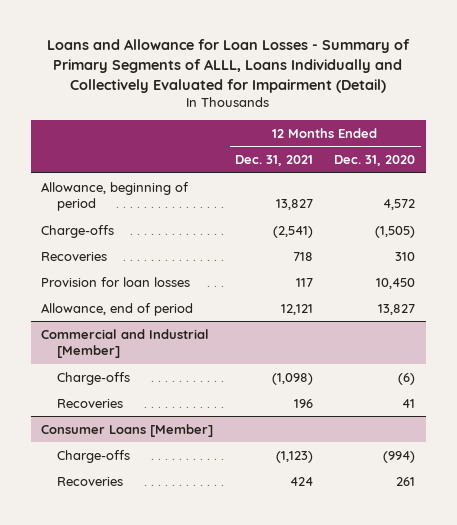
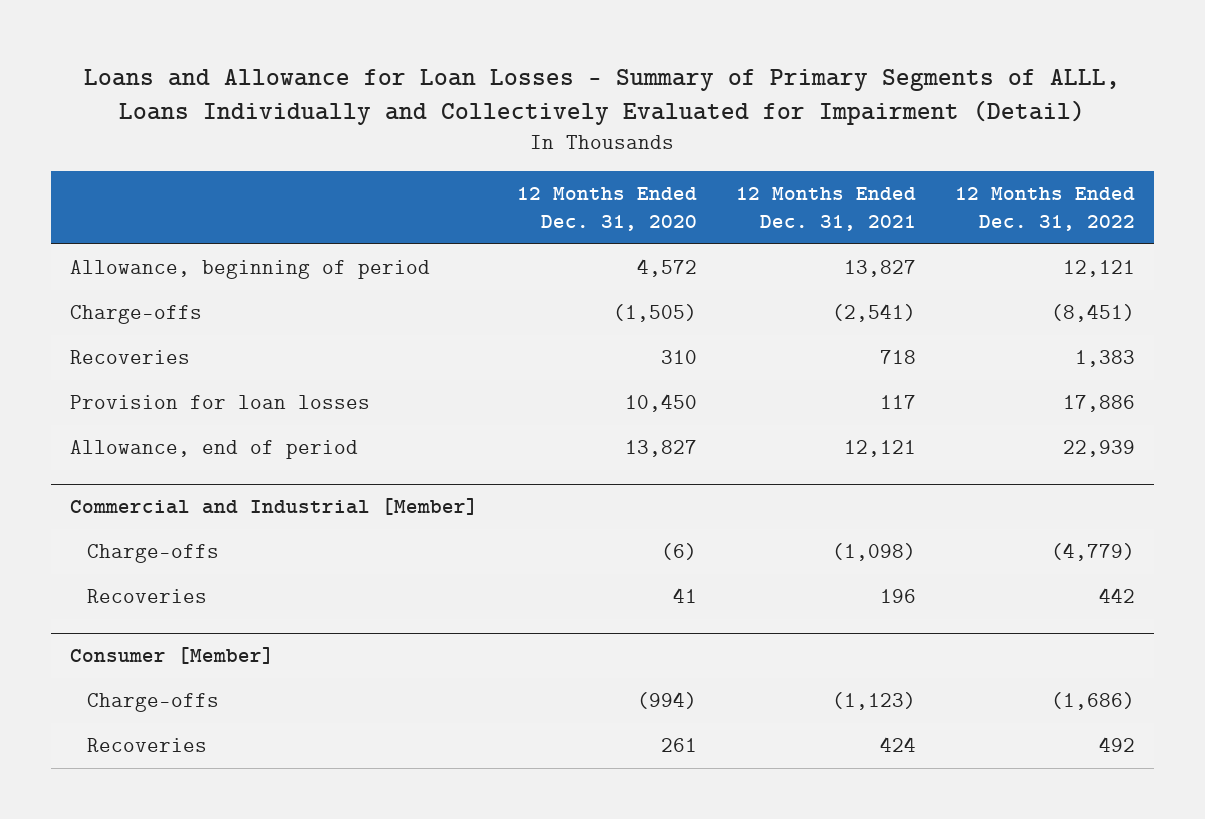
none -> [954,186,1135,231] 12 Months Ended Dec. 31, 2022
[41,423,214,437] Consumer Loans [Member] -> [70,647,275,665] Consumer [Member]

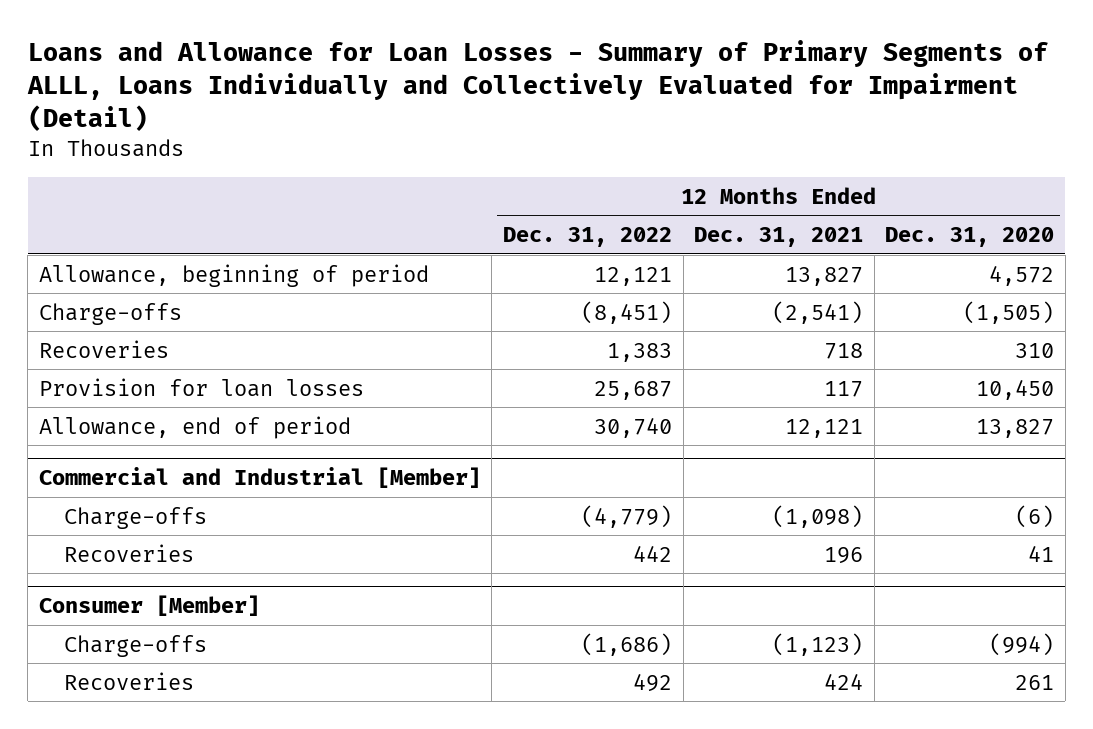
[1062,395,1135,413] 17,886 -> [594,380,673,400] 25,687
[1062,440,1135,458] 22,939 -> [594,417,673,438] 30,740

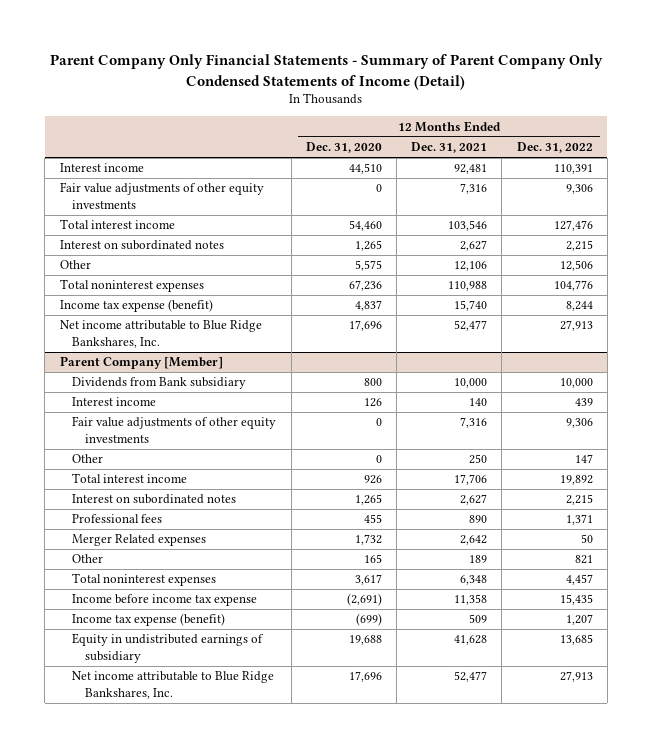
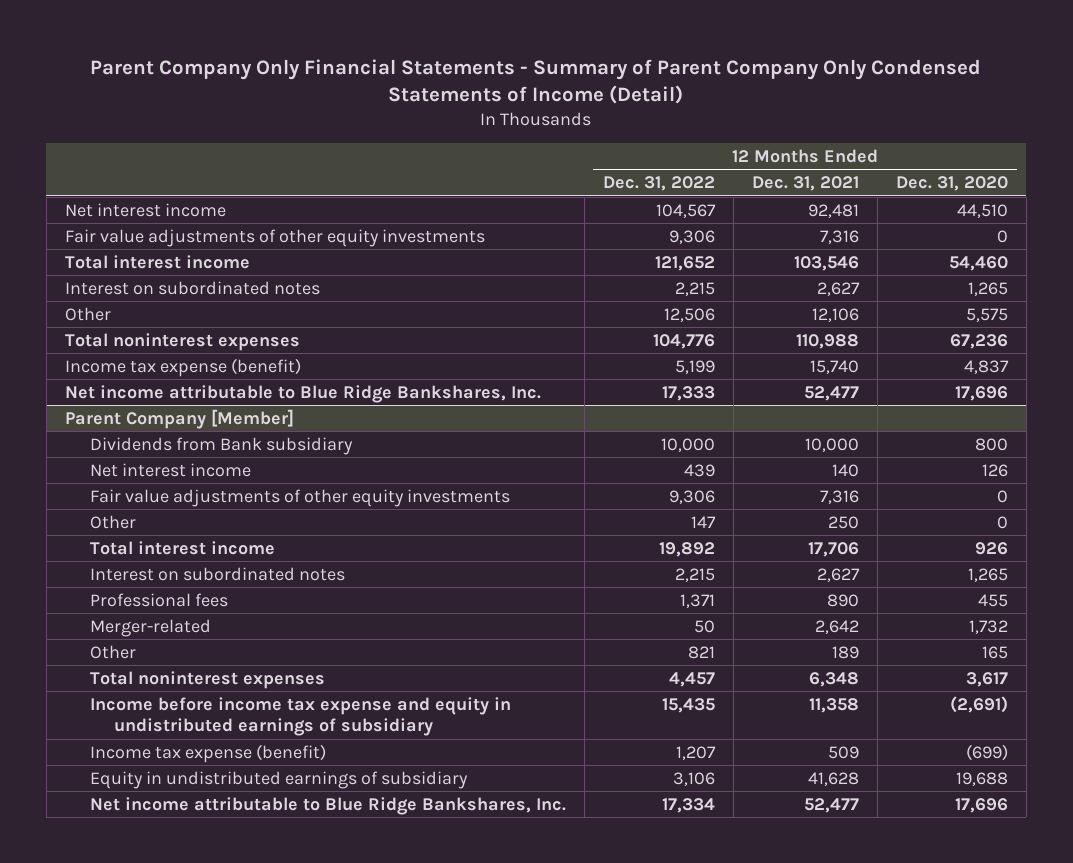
[59,163,144,173] Interest income -> [64,202,226,217] Net interest income
[553,164,593,175] 110,391 -> [655,203,716,218] 104,567
[553,220,593,232] 127,476 -> [654,255,715,271] 121,652
[565,301,593,312] 8,244 -> [674,359,715,374] 5,199
[559,320,593,332] 27,913 -> [661,385,715,401] 17,333
[72,397,157,407] Interest income -> [89,462,251,477] Net interest income
[72,534,207,547] Merger Related expenses -> [89,618,211,637] Merger-related
[72,594,258,607] Income before income tax expense -> [89,696,511,737] Income before income tax expense and equity in undistributed earnings of subsidiary
[559,634,593,646] 13,685 -> [672,771,715,786] 3,106
[559,671,593,683] 27,913 -> [661,797,715,813] 17,334

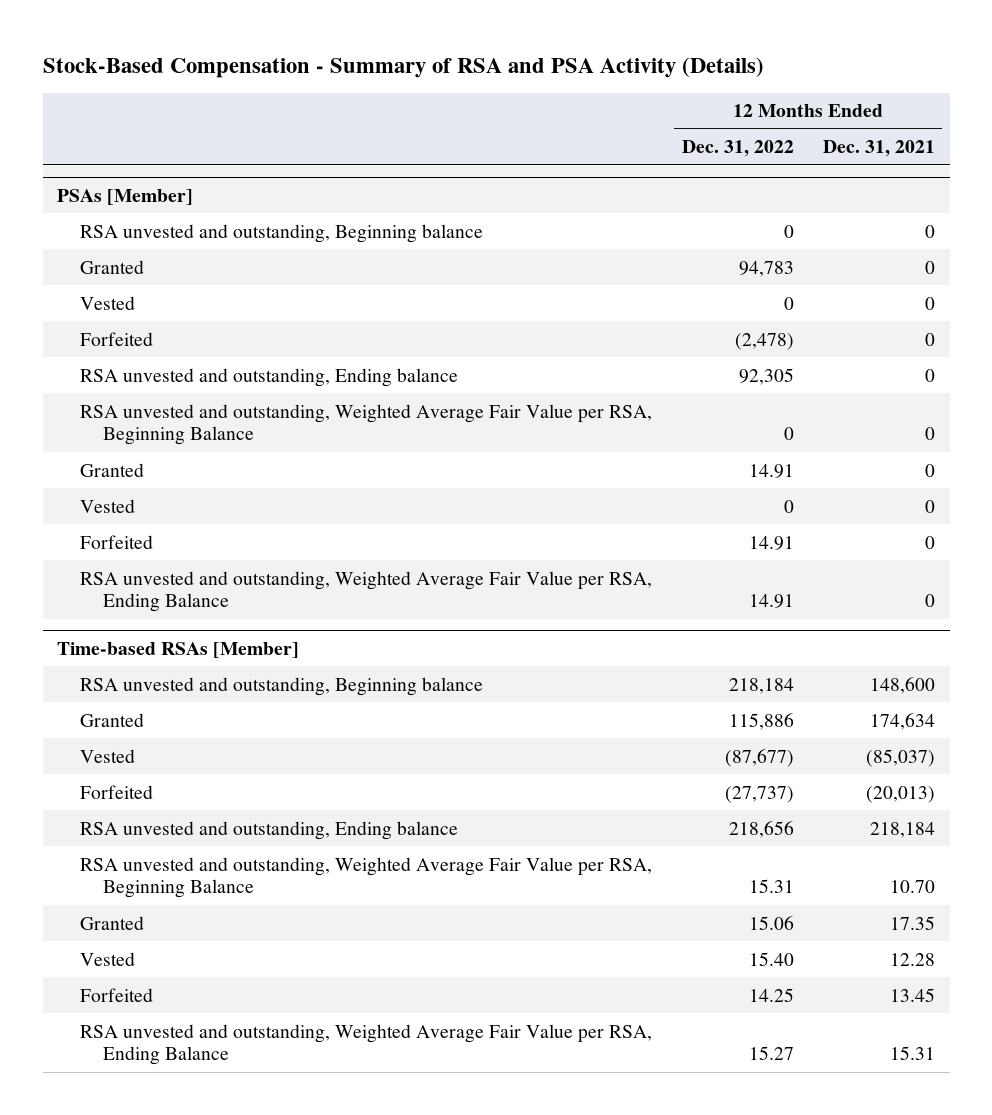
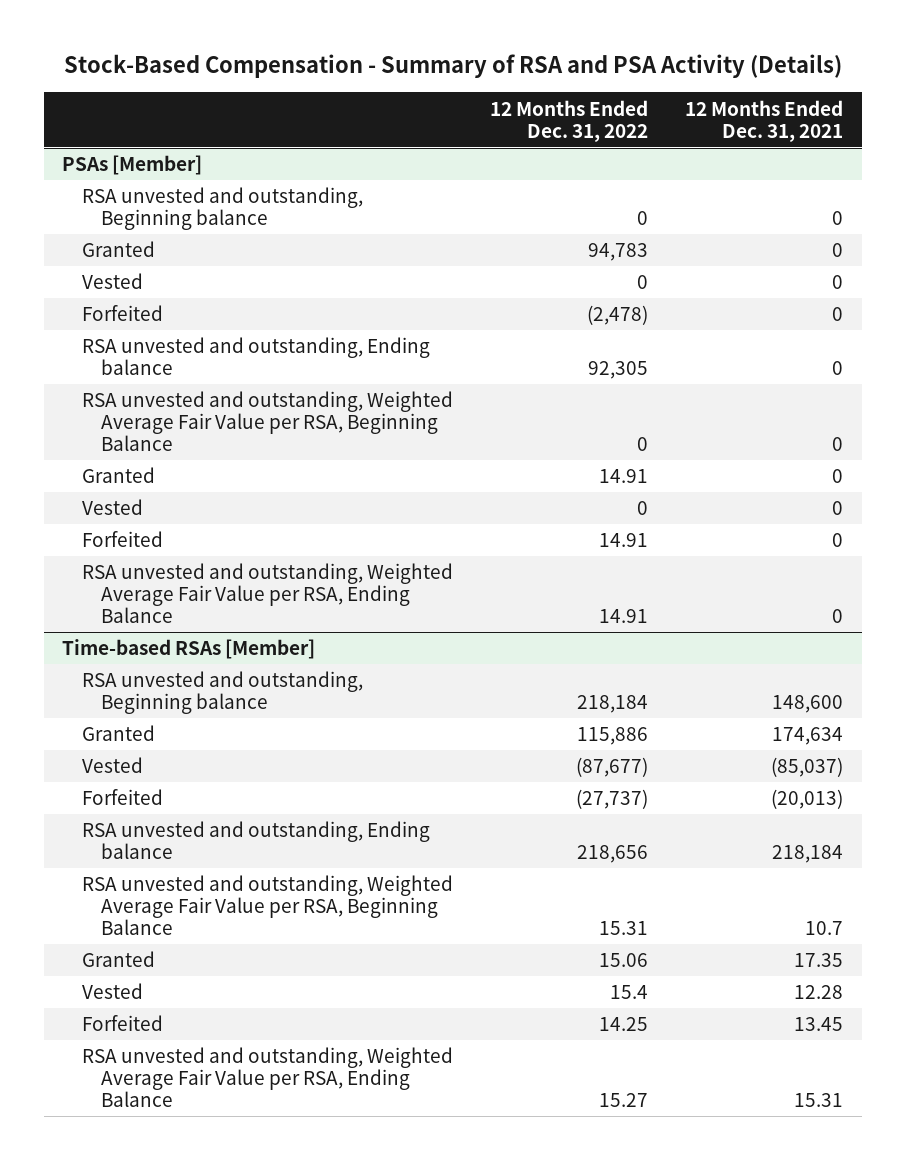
[890,880,936,894] 10.70 -> [804,921,843,936] 10.7
[748,951,794,966] 15.40 -> [609,985,648,1000] 15.4

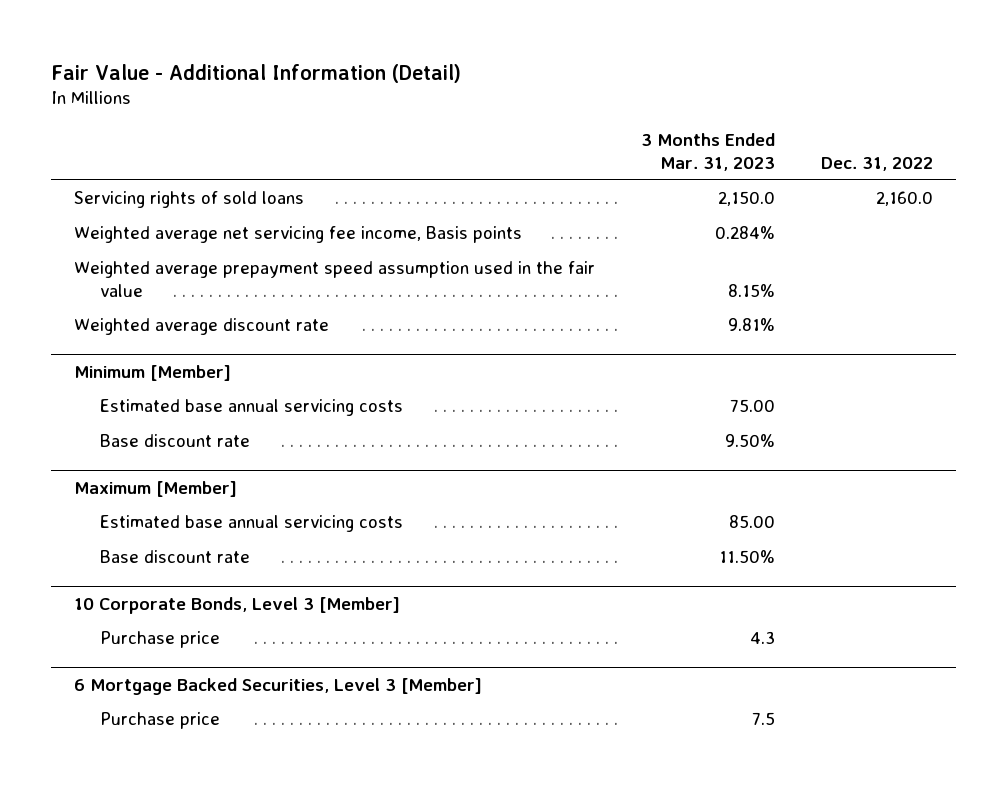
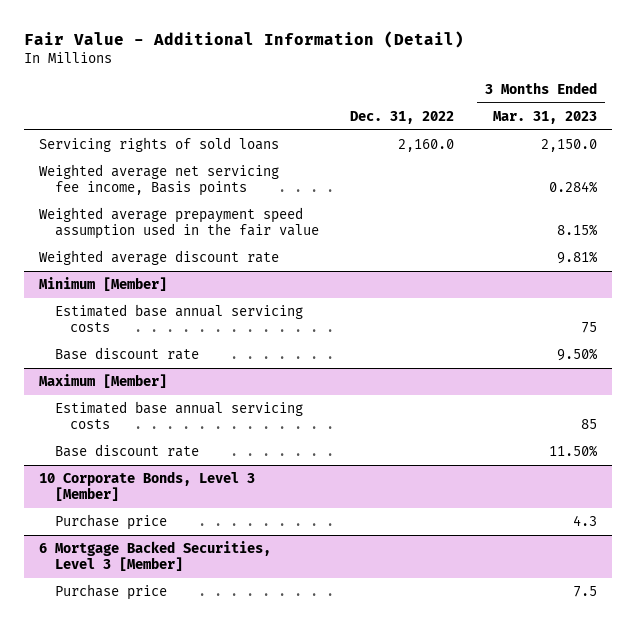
[730,399,776,413] 75.00 -> [580,322,597,334] 75
[729,515,776,529] 85.00 -> [580,419,597,430] 85

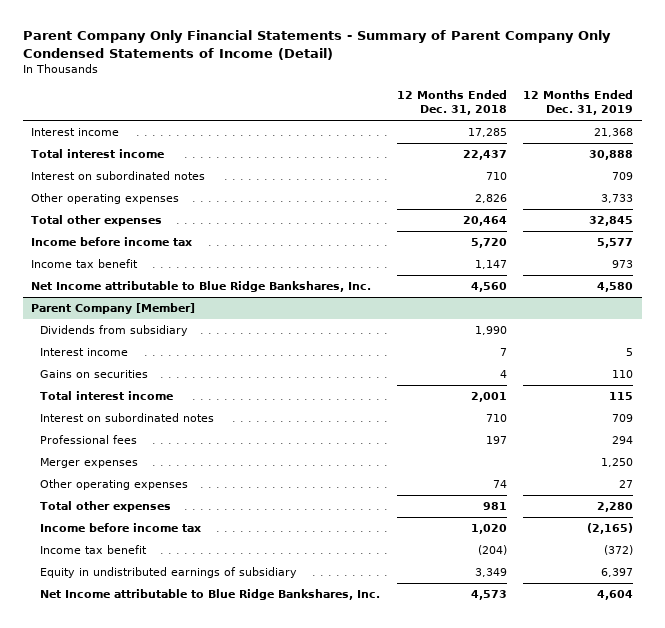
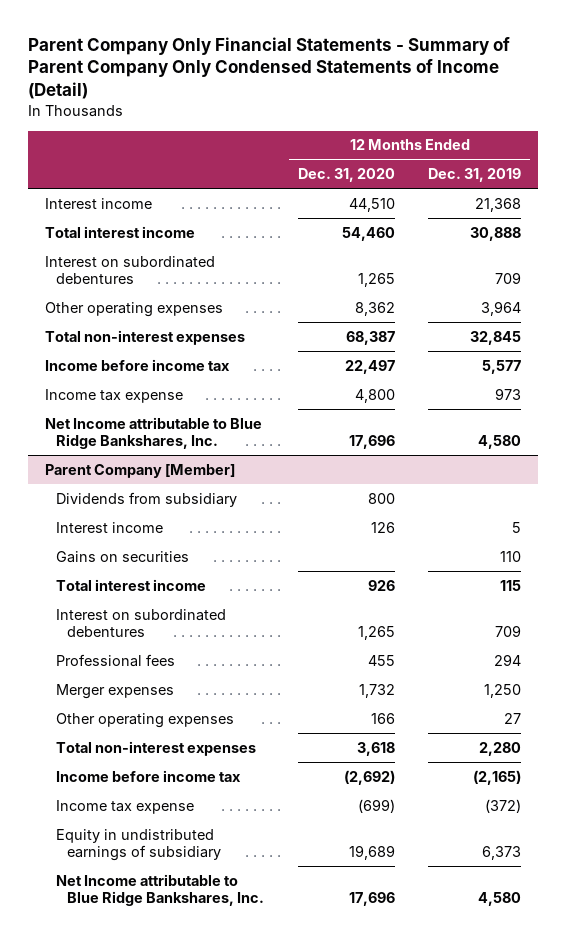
[396,90,507,116] 12 Months Ended Dec. 31, 2018 -> none
none -> [297,168,395,183] Dec. 31, 2020
[31,171,206,181] Interest on subordinated notes -> [44,255,215,285] Interest on subordinated debentures
[601,194,634,204] 3,733 -> [481,300,522,316] 3,964
[31,215,163,227] Total other expenses -> [44,329,245,345] Total non-interest expenses
[31,259,139,269] Income tax benefit -> [44,388,183,403] Income tax expense
[40,413,215,423] Interest on subordinated notes -> [55,608,226,638] Interest on subordinated debentures
[40,501,172,513] Total other expenses -> [55,740,256,756] Total non-interest expenses
[40,545,148,555] Income tax benefit -> [55,799,194,814] Income tax expense
[601,568,634,578] 6,397 -> [482,846,522,861] 6,373
[597,590,634,601] 4,604 -> [478,892,522,907] 4,580

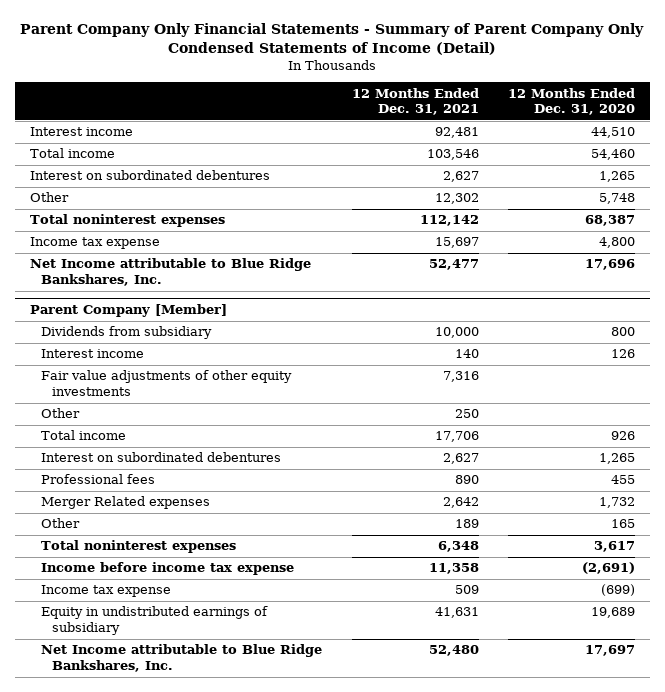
[428,168,522,183] Dec. 31, 2019 -> none
none -> [351,87,479,116] 12 Months Ended Dec. 31, 2021
[44,225,195,238] Total interest income -> [29,148,115,159] Total income
[44,358,230,371] Income before income tax -> none
[44,301,223,317] Other operating expenses -> [29,192,69,203] Other
[354,301,395,316] 8,362 -> [599,193,636,205] 5,748
[44,329,245,345] Total non-interest expenses -> [29,214,225,228] Total noninterest expenses
[55,550,189,563] Gains on securities -> none
none -> [40,370,292,397] Fair value adjustments of other equity investments
none -> [40,408,80,419] Other
[55,578,206,591] Total interest income -> [40,430,126,441] Total income
[55,683,174,699] Merger expenses -> [40,496,210,510] Merger Related expenses
[55,712,234,728] Other operating expenses -> [40,518,80,529] Other
[370,712,395,724] 166 -> [611,519,636,529] 165
[55,740,256,756] Total non-interest expenses -> [40,540,236,554] Total noninterest expenses
[356,741,395,756] 3,618 -> [594,541,636,553] 3,617
[55,769,241,782] Income before income tax -> [40,562,294,576] Income before income tax expense
[343,769,395,785] (2,692) -> [582,562,636,575] (2,691)
[348,892,395,907] 17,696 -> [585,645,636,657] 17,697

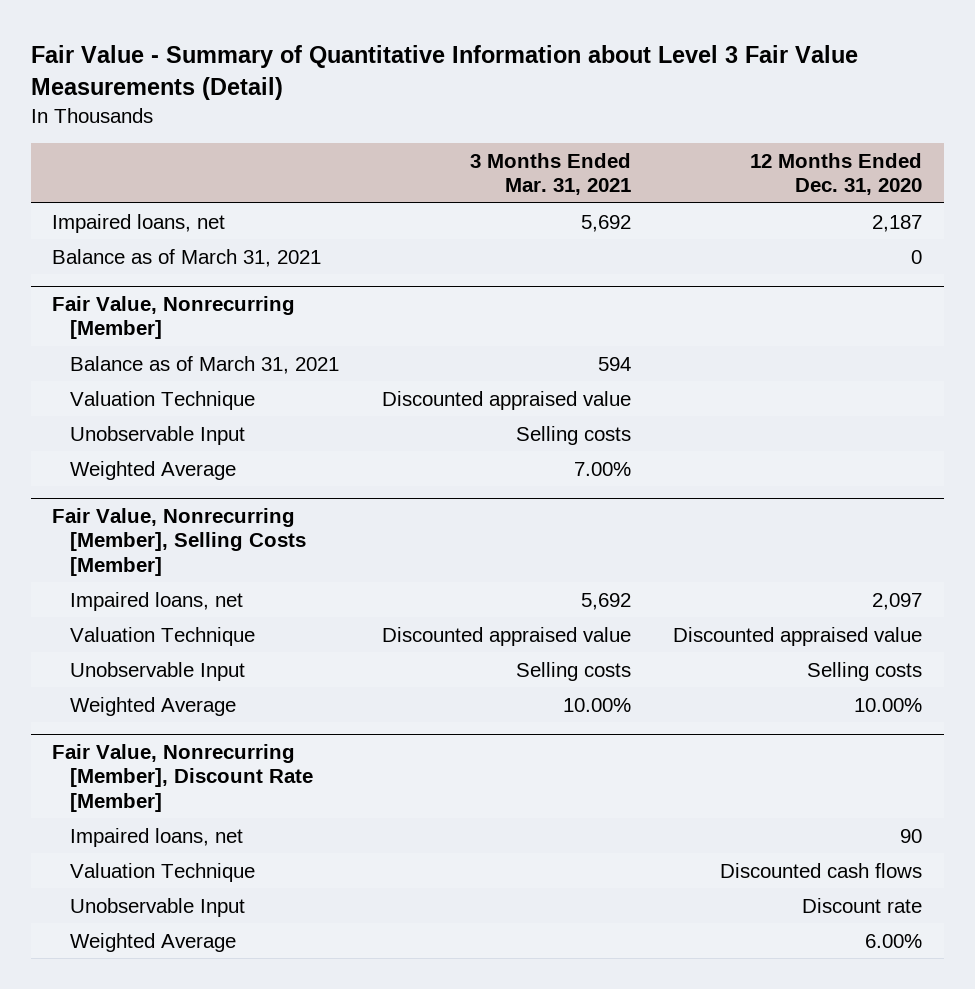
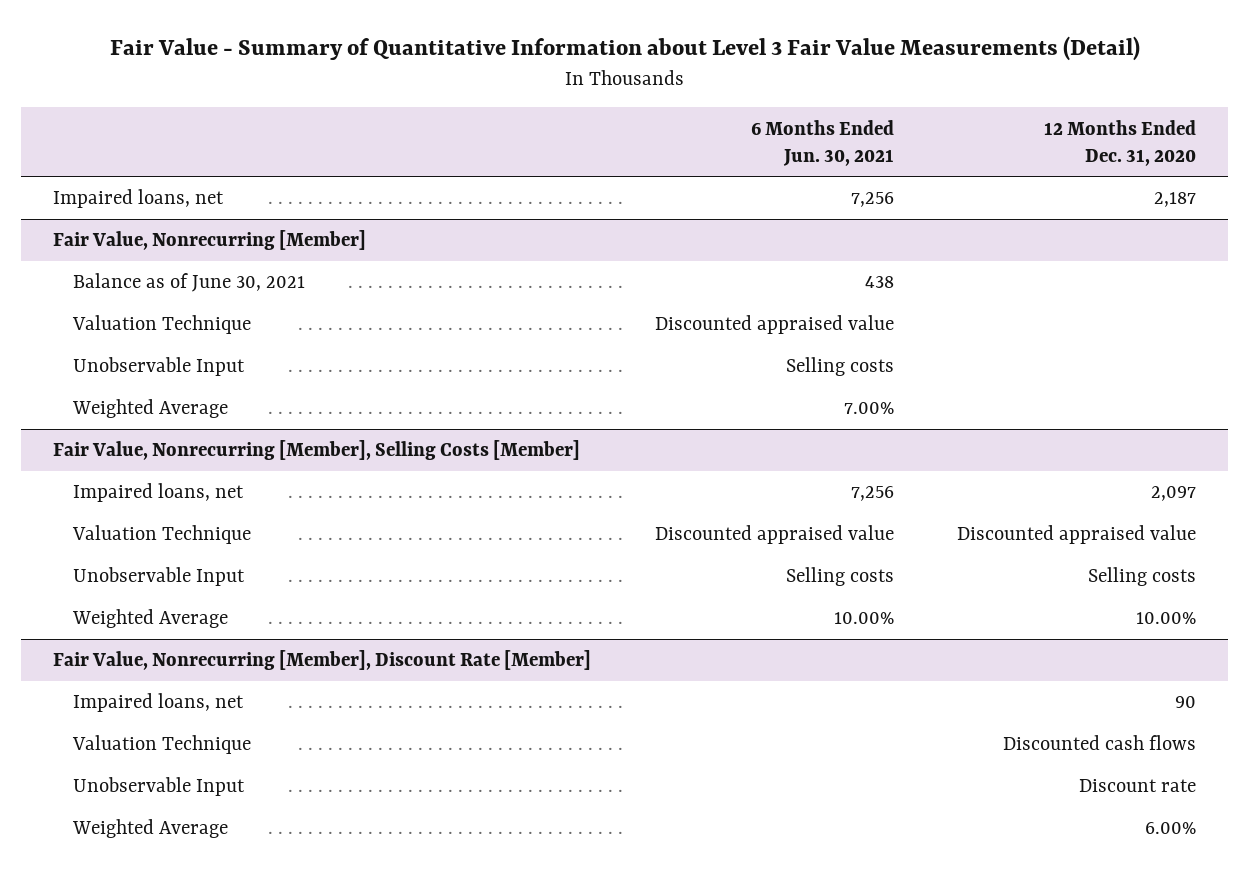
[469,152,631,196] 3 Months Ended Mar. 31, 2021 -> none
none -> [750,119,894,166] 6 Months Ended Jun. 30, 2021
[52,248,322,267] Balance as of March 31, 2021 -> none
[70,355,340,374] Balance as of March 31, 2021 -> [72,273,305,293] Balance as of June 30, 2021

